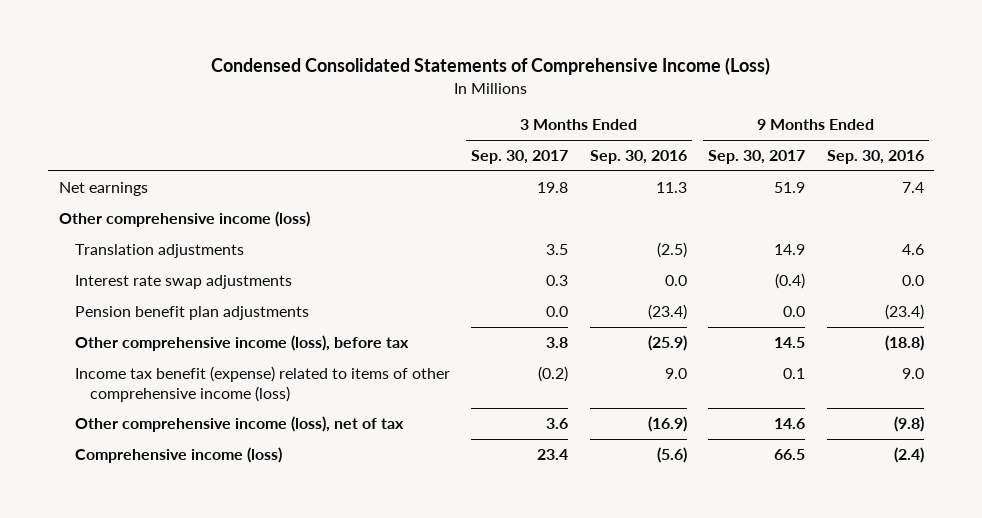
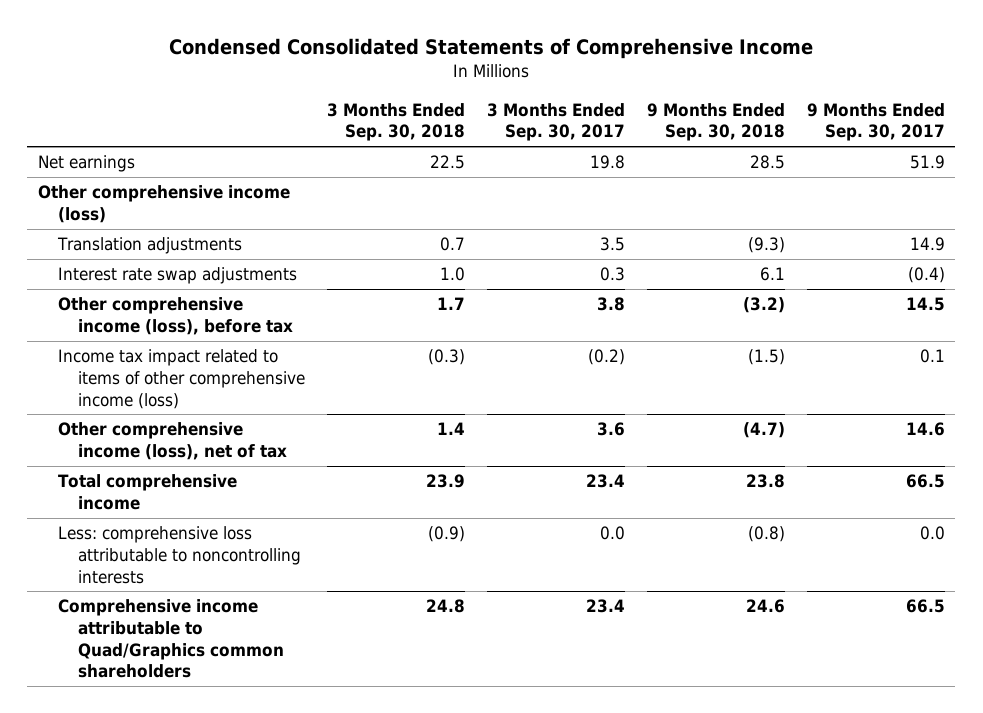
[211,57,771,76] Condensed Consolidated Statements of Comprehensive Income (Loss) -> [169,38,814,60] Condensed Consolidated Statements of Comprehensive Income
[589,150,687,165] Sep. 30, 2016 -> none
[826,150,924,165] Sep. 30, 2016 -> none
none -> [327,102,466,142] 3 Months Ended Sep. 30, 2018
none -> [646,102,785,142] 9 Months Ended Sep. 30, 2018
[74,306,309,321] Pension benefit plan adjustments -> none
[74,366,450,402] Income tax benefit (expense) related to items of other comprehensive income (loss) -> [58,349,306,409] Income tax impact related to items of other comprehensive income (loss)
none -> [58,474,238,510] Total comprehensive income
none -> [58,526,302,584] Less: comprehensive loss attributable to noncontrolling interests
[74,447,282,464] Comprehensive income (loss) -> [58,599,285,679] Comprehensive income attributable to Quad/Graphics common shareholders

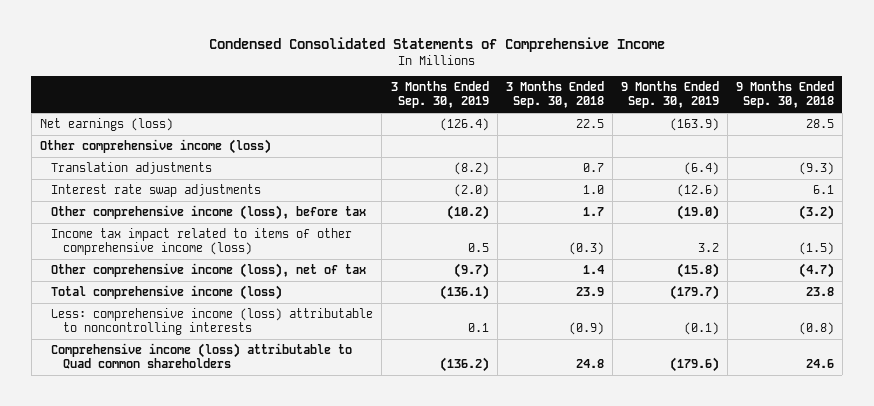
[486,102,625,142] 3 Months Ended Sep. 30, 2017 -> none
[806,102,945,142] 9 Months Ended Sep. 30, 2017 -> none
none -> [390,81,489,109] 3 Months Ended Sep. 30, 2019
none -> [620,81,719,109] 9 Months Ended Sep. 30, 2019
[38,155,136,173] Net earnings -> [39,118,173,132] Net earnings (loss)
[58,474,238,510] Total comprehensive income -> [51,285,283,301] Total comprehensive income (loss)
[58,526,302,584] Less: comprehensive loss attributable to noncontrolling interests -> [51,308,374,336] Less: comprehensive income (loss) attributable to noncontrolling interests
[58,599,285,679] Comprehensive income attributable to Quad/Graphics common shareholders -> [51,343,353,370] Comprehensive income (loss) attributable to Quad common shareholders

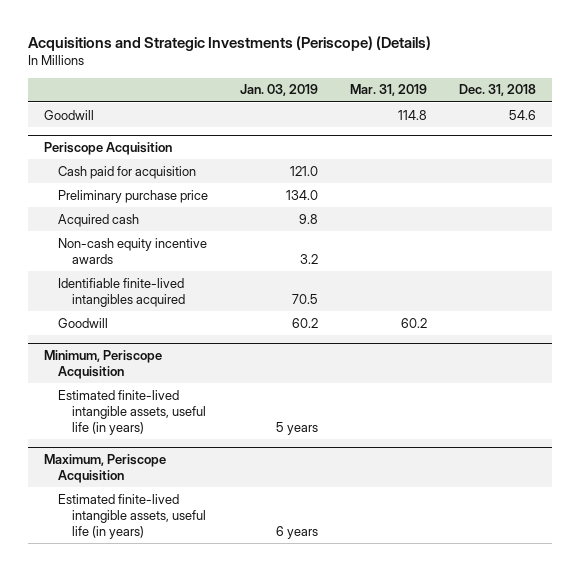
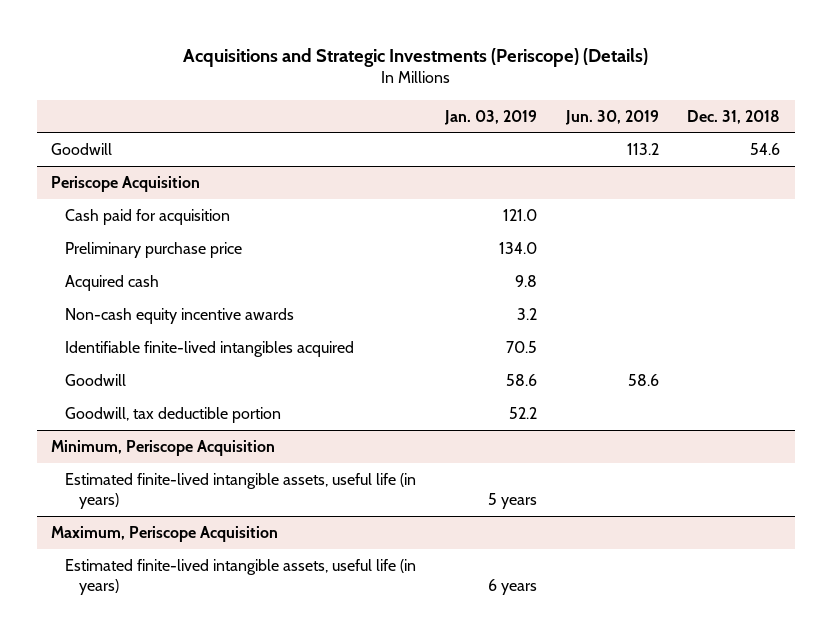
[349,84,427,97] Mar. 31, 2019 -> none
none -> [564,109,659,125] Jun. 30, 2019
[291,317,318,328] 60.2 -> [505,374,537,387] 58.6
none -> [65,407,282,424] Goodwill, tax deductible portion

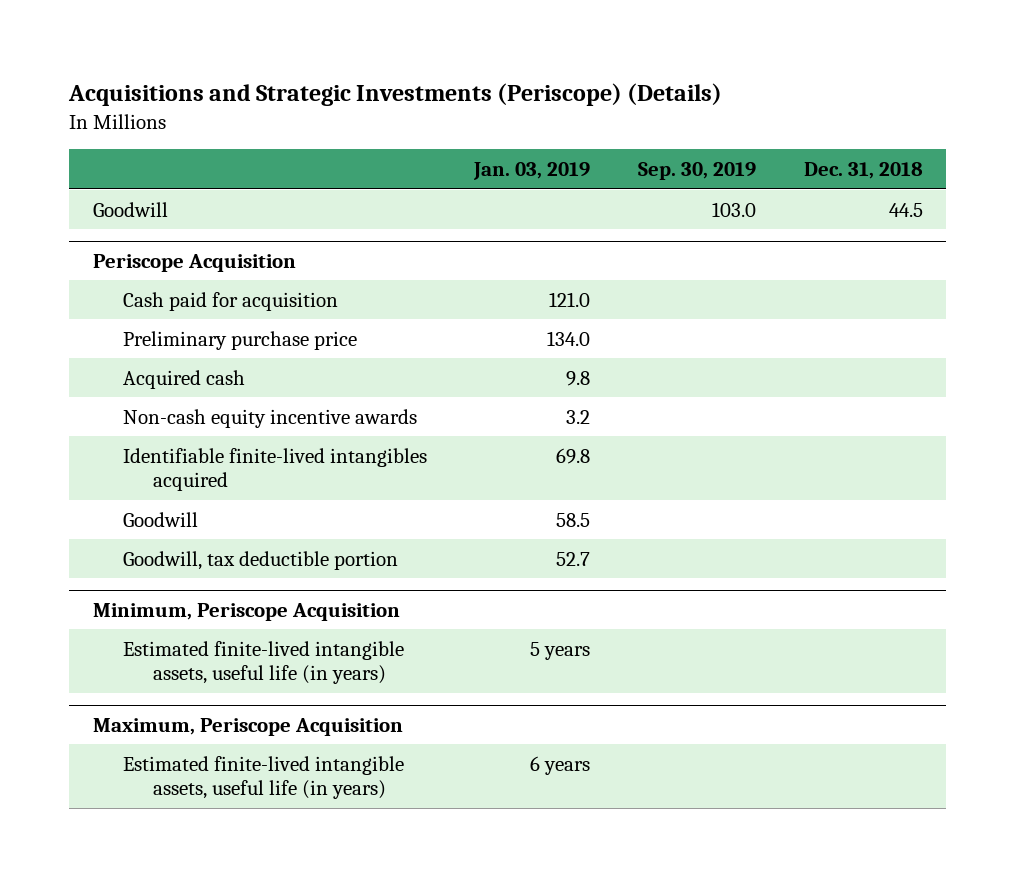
[564,109,659,125] Jun. 30, 2019 -> none
none -> [638,161,757,180] Sep. 30, 2019
[750,143,781,156] 54.6 -> [888,202,923,217] 44.5
[505,341,537,354] 70.5 -> [556,447,591,464] 69.8
[505,374,537,387] 58.6 -> [556,512,591,527] 58.5
[508,407,537,420] 52.2 -> [556,551,591,566] 52.7

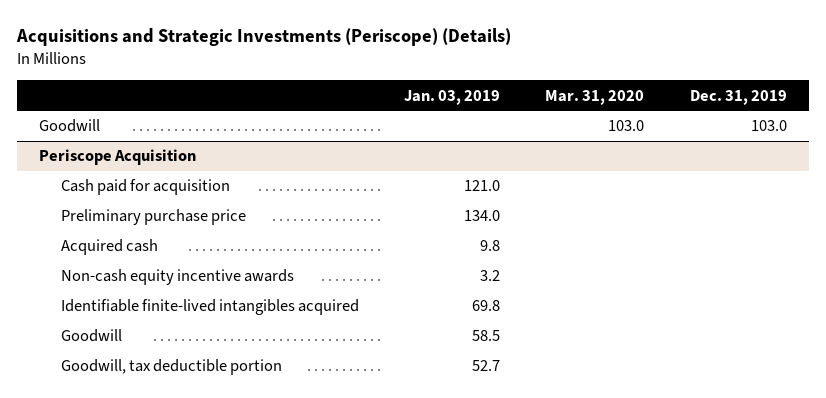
[638,161,757,180] Sep. 30, 2019 -> none
[803,161,923,179] Dec. 31, 2018 -> none
none -> [545,89,645,105] Mar. 31, 2020
none -> [689,89,787,105] Dec. 31, 2019
[92,602,400,621] Minimum, Periscope Acquisition -> none
[122,640,404,684] Estimated finite-lived intangible assets, useful life (in years) -> none
[92,717,403,736] Maximum, Periscope Acquisition -> none
[122,755,404,799] Estimated finite-lived intangible assets, useful life (in years) -> none

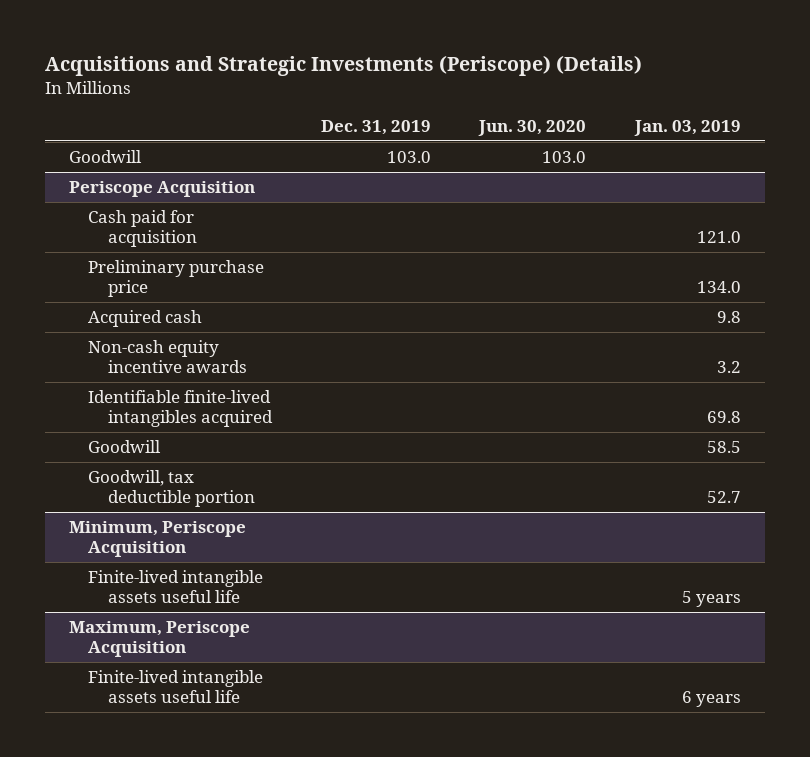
[545,89,645,105] Mar. 31, 2020 -> none
none -> [478,120,587,137] Jun. 30, 2020
none -> [68,521,246,557] Minimum, Periscope Acquisition
none -> [88,570,264,603] Finite-lived intangible assets useful life
none -> [68,621,250,657] Maximum, Periscope Acquisition
none -> [88,670,264,703] Finite-lived intangible assets useful life

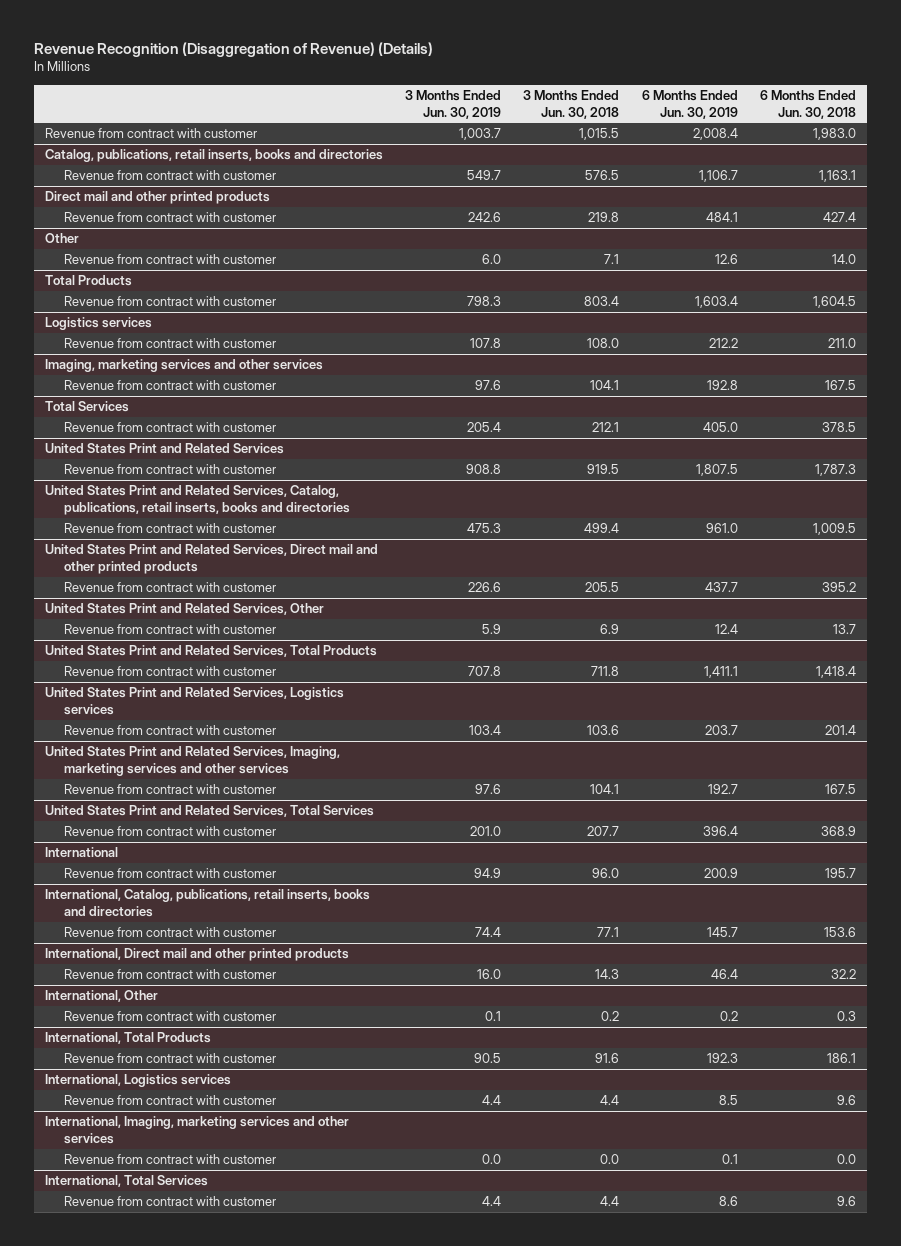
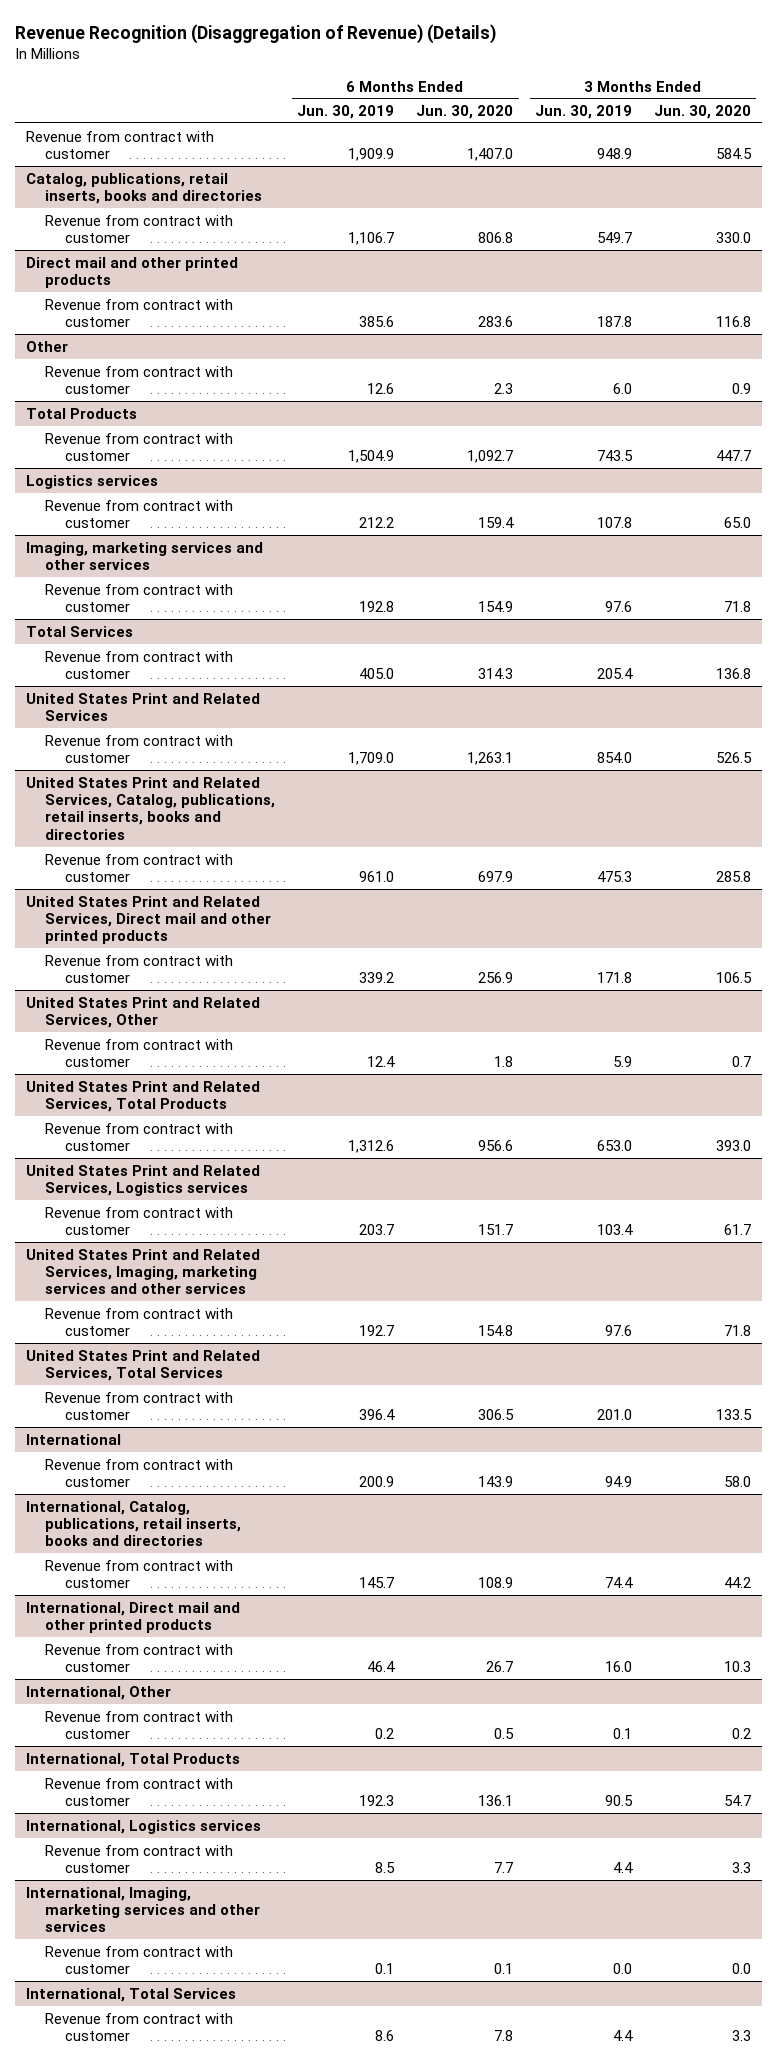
[523,89,620,119] 3 Months Ended Jun. 30, 2018 -> none
[759,89,856,119] 6 Months Ended Jun. 30, 2018 -> none
none -> [416,105,514,120] Jun. 30, 2020
none -> [653,105,751,120] Jun. 30, 2020
[458,128,501,141] 1,003.7 -> [597,147,633,159] 948.9
[692,128,738,141] 2,008.4 -> [348,147,395,161] 1,909.9
[467,212,501,223] 242.6 -> [597,315,633,327] 187.8
[705,212,738,223] 484.1 -> [359,315,395,327] 385.6
[466,296,501,307] 798.3 -> [597,449,634,461] 743.5
[694,296,738,309] 1,603.4 -> [348,449,395,463] 1,504.9
[465,464,501,475] 908.8 -> [597,751,633,763] 854.0
[695,464,738,477] 1,807.5 -> [348,751,395,765] 1,709.0
[467,582,501,593] 226.6 -> [597,971,633,983] 171.8
[704,582,738,593] 437.7 -> [359,971,395,983] 339.2
[467,666,501,677] 707.8 -> [597,1139,633,1151] 653.0
[703,666,738,679] 1,411.1 -> [348,1139,395,1153] 1,312.6

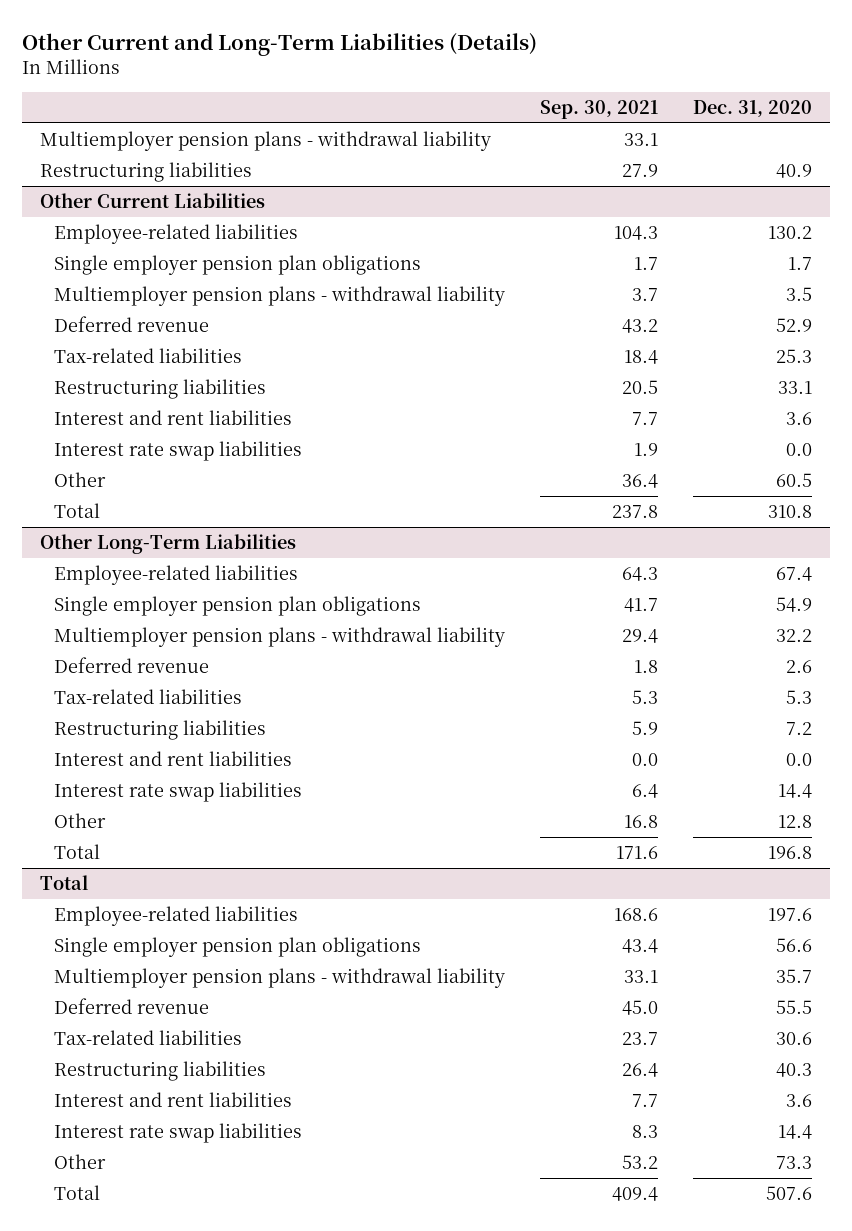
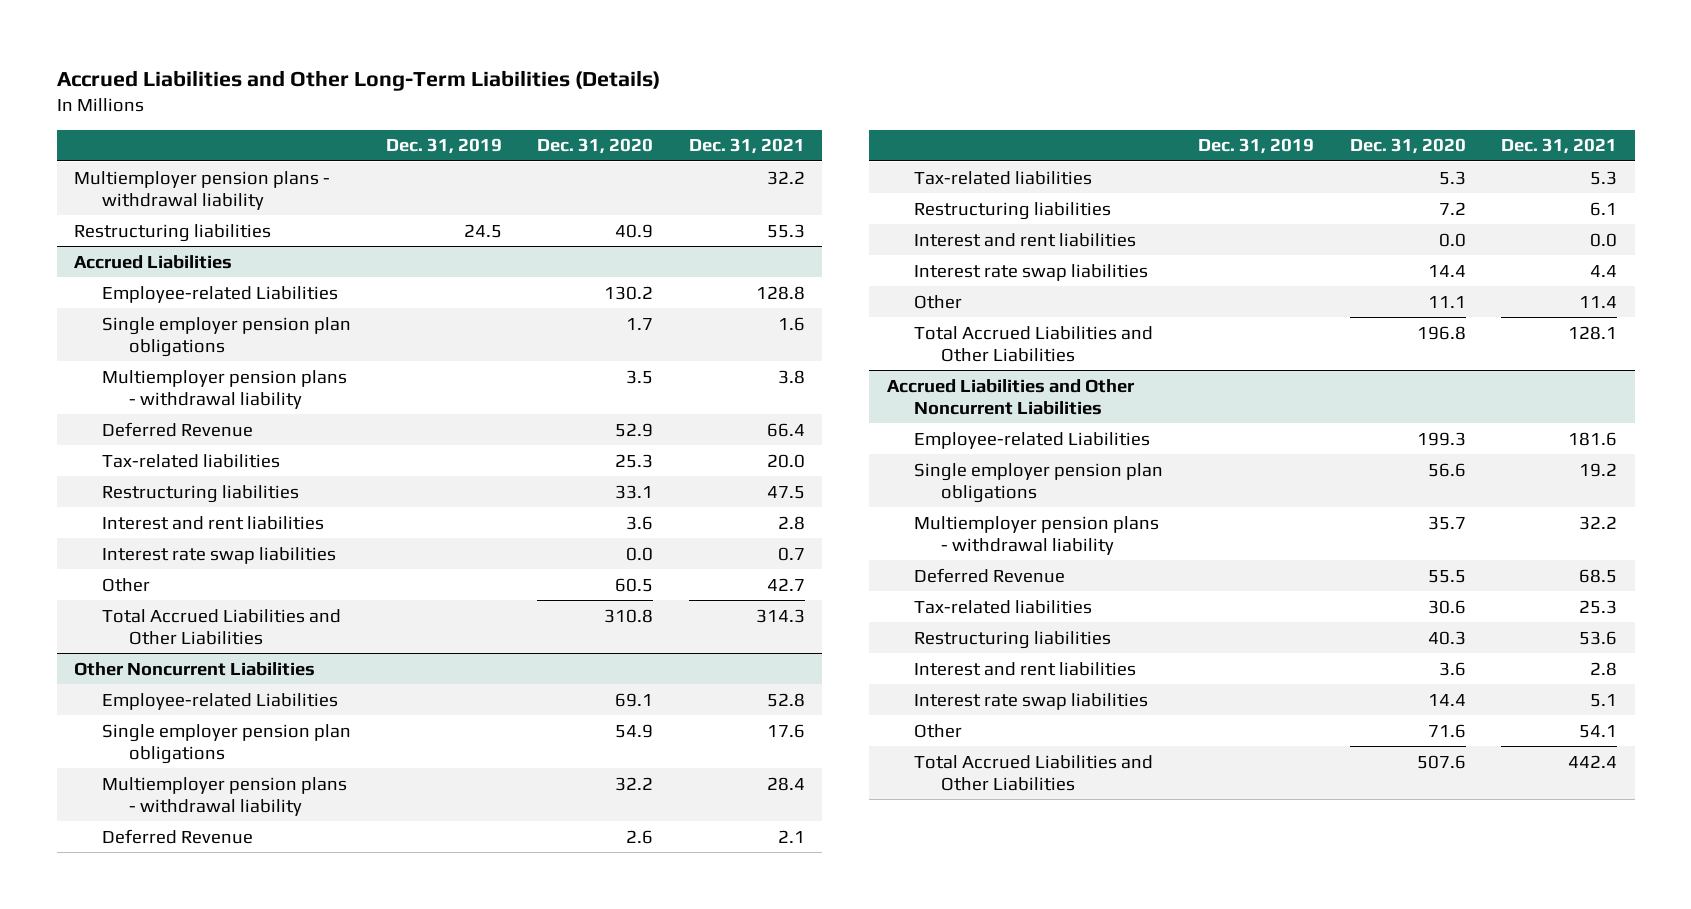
[21,32,537,56] Other Current and Long-Term Liabilities (Details) -> [56,69,660,91] Accrued Liabilities and Other Long-Term Liabilities (Details)
[540,99,659,119] Sep. 30, 2021 -> none
none -> [385,138,502,155] Dec. 31, 2019
none -> [688,138,805,155] Dec. 31, 2021
[39,192,265,208] Other Current Liabilities -> [74,254,233,269] Accrued Liabilities
[53,223,298,244] Employee-related liabilities -> [101,285,338,303] Employee-related Liabilities
[53,315,209,332] Deferred revenue -> [101,421,253,437] Deferred Revenue
[53,502,100,518] Total -> [101,608,341,645] Total Accrued Liabilities and Other Liabilities
[39,533,296,554] Other Long-Term Liabilities -> [74,661,316,676] Other Noncurrent Liabilities
[53,564,298,585] Employee-related liabilities -> [101,692,338,710] Employee-related Liabilities
[776,566,813,581] 67.4 -> [615,692,654,707] 69.1
[53,656,209,673] Deferred revenue -> [101,828,253,844] Deferred Revenue
[778,814,813,828] 12.8 -> [1427,295,1466,308] 11.1
[53,843,100,859] Total -> [914,325,1154,362] Total Accrued Liabilities and Other Liabilities
[39,874,88,890] Total -> [886,378,1135,415] Accrued Liabilities and Other Noncurrent Liabilities
[53,905,298,926] Employee-related liabilities -> [914,431,1151,449] Employee-related Liabilities
[768,907,813,921] 197.6 -> [1416,431,1466,446] 199.3
[53,997,209,1014] Deferred revenue -> [914,567,1066,583] Deferred Revenue
[776,1155,813,1169] 73.3 -> [1427,723,1466,738] 71.6
[53,1184,100,1200] Total -> [914,754,1154,791] Total Accrued Liabilities and Other Liabilities

